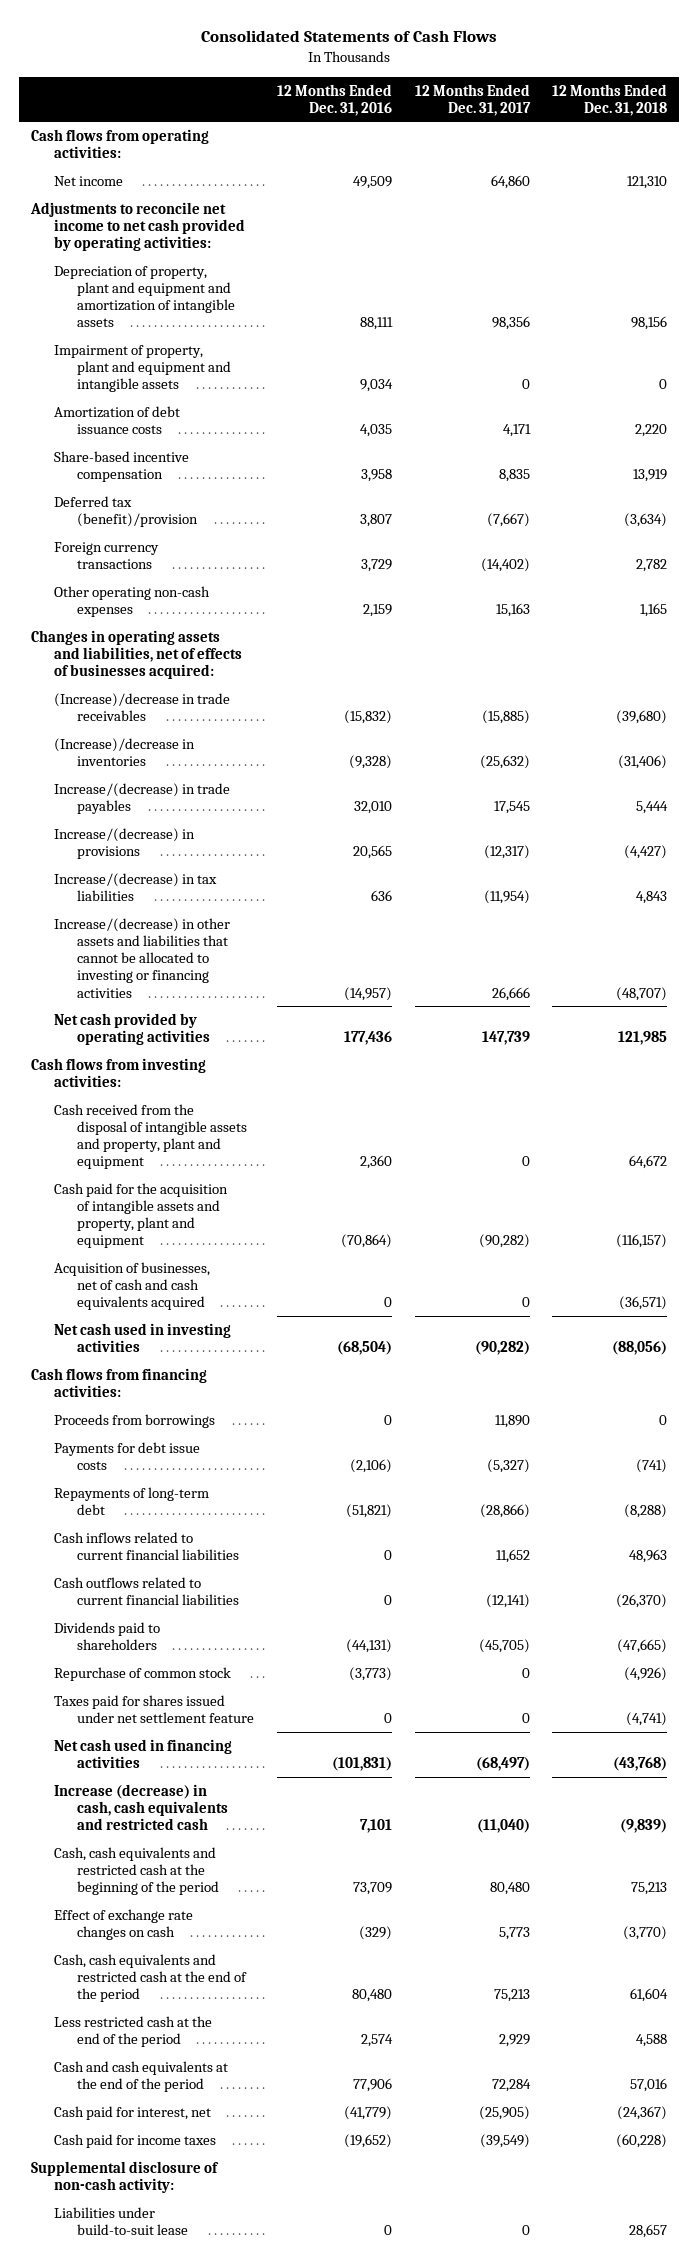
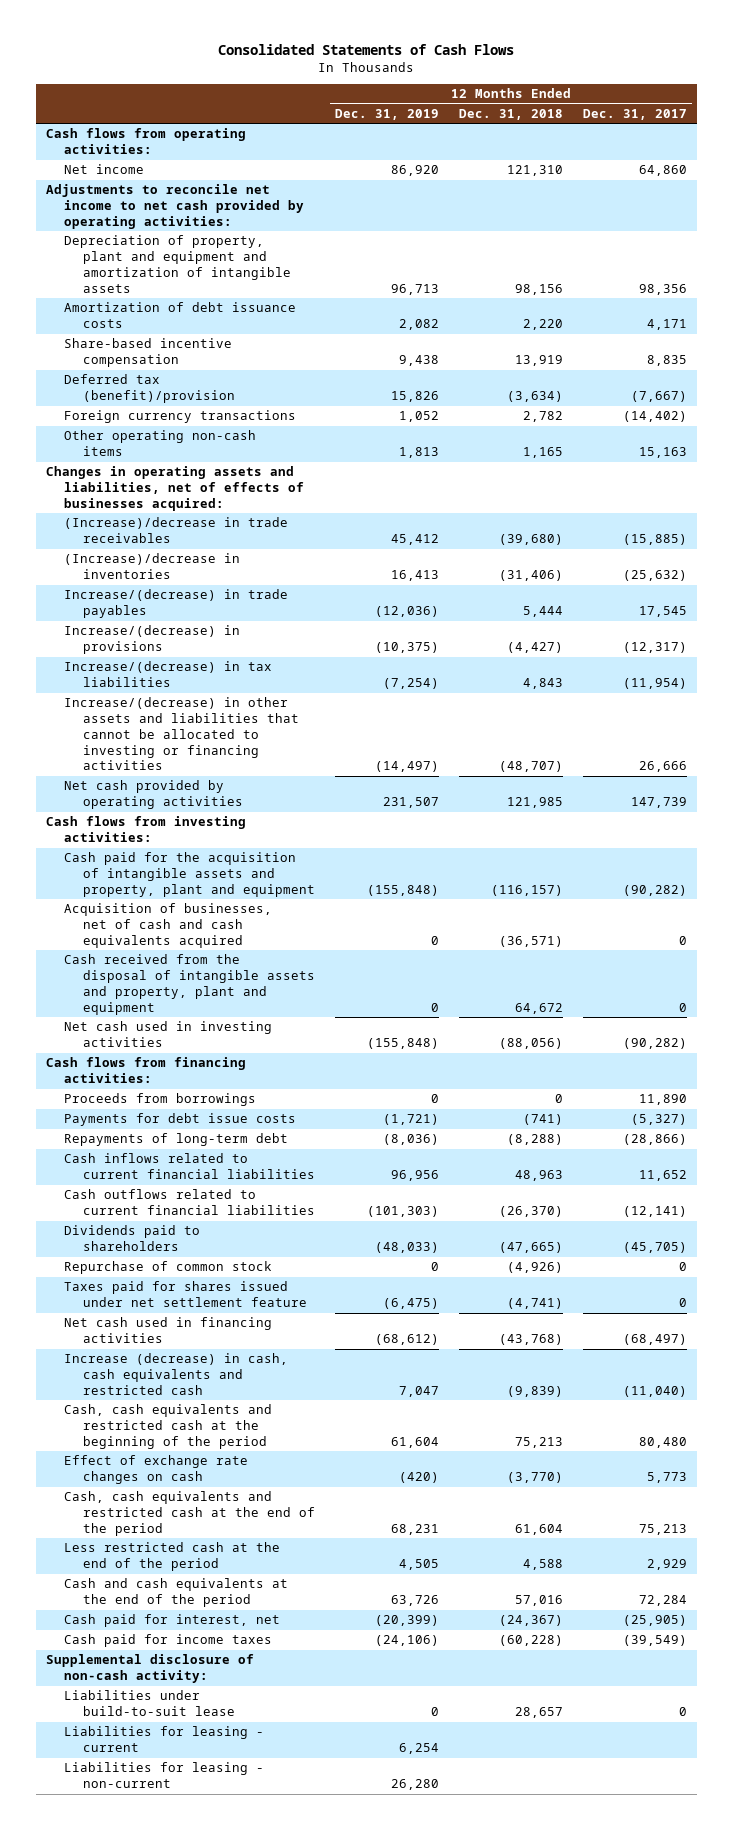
[276,83,392,116] 12 Months Ended Dec. 31, 2016 -> none
none -> [335,108,440,120] Dec. 31, 2019
[53,344,231,393] Impairment of property, plant and equipment and intangible assets -> none
[53,585,210,617] Other operating non-cash expenses -> [64,430,257,457] Other operating non-cash items
[53,1103,247,1170] Cash received from the disposal of intangible assets and property, plant and equipment -> [64,954,316,1015] Cash received from the disposal of intangible assets and property, plant and equipment
none -> [64,1726,265,1753] Liabilities for leasing - current
none -> [64,1762,265,1789] Liabilities for leasing - non-current

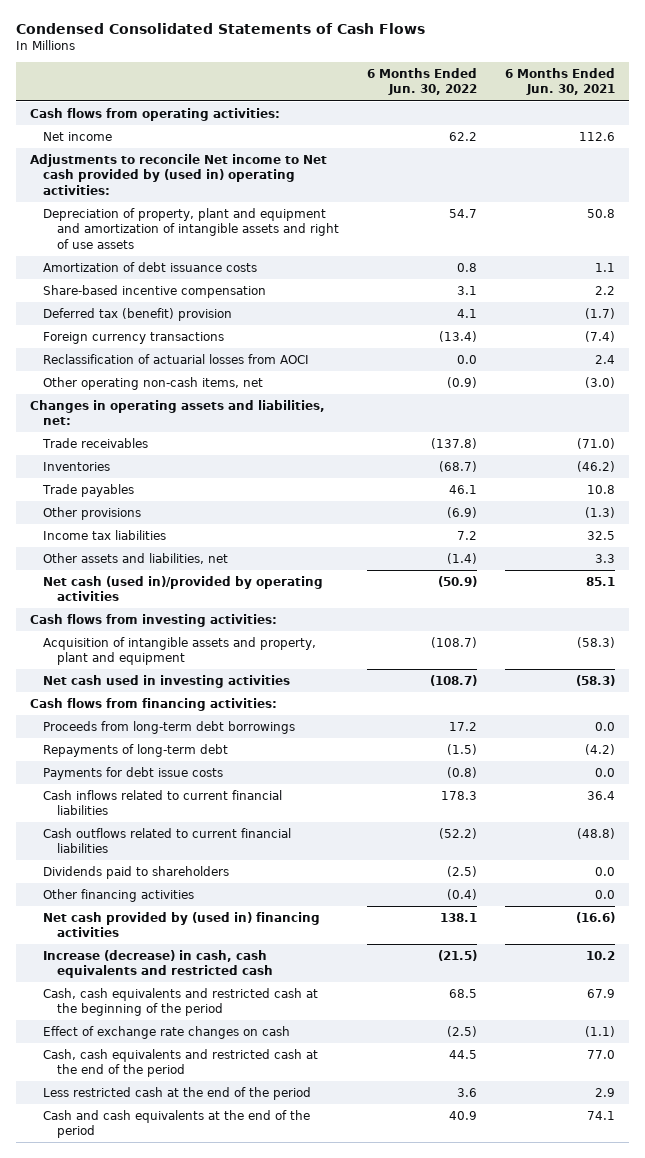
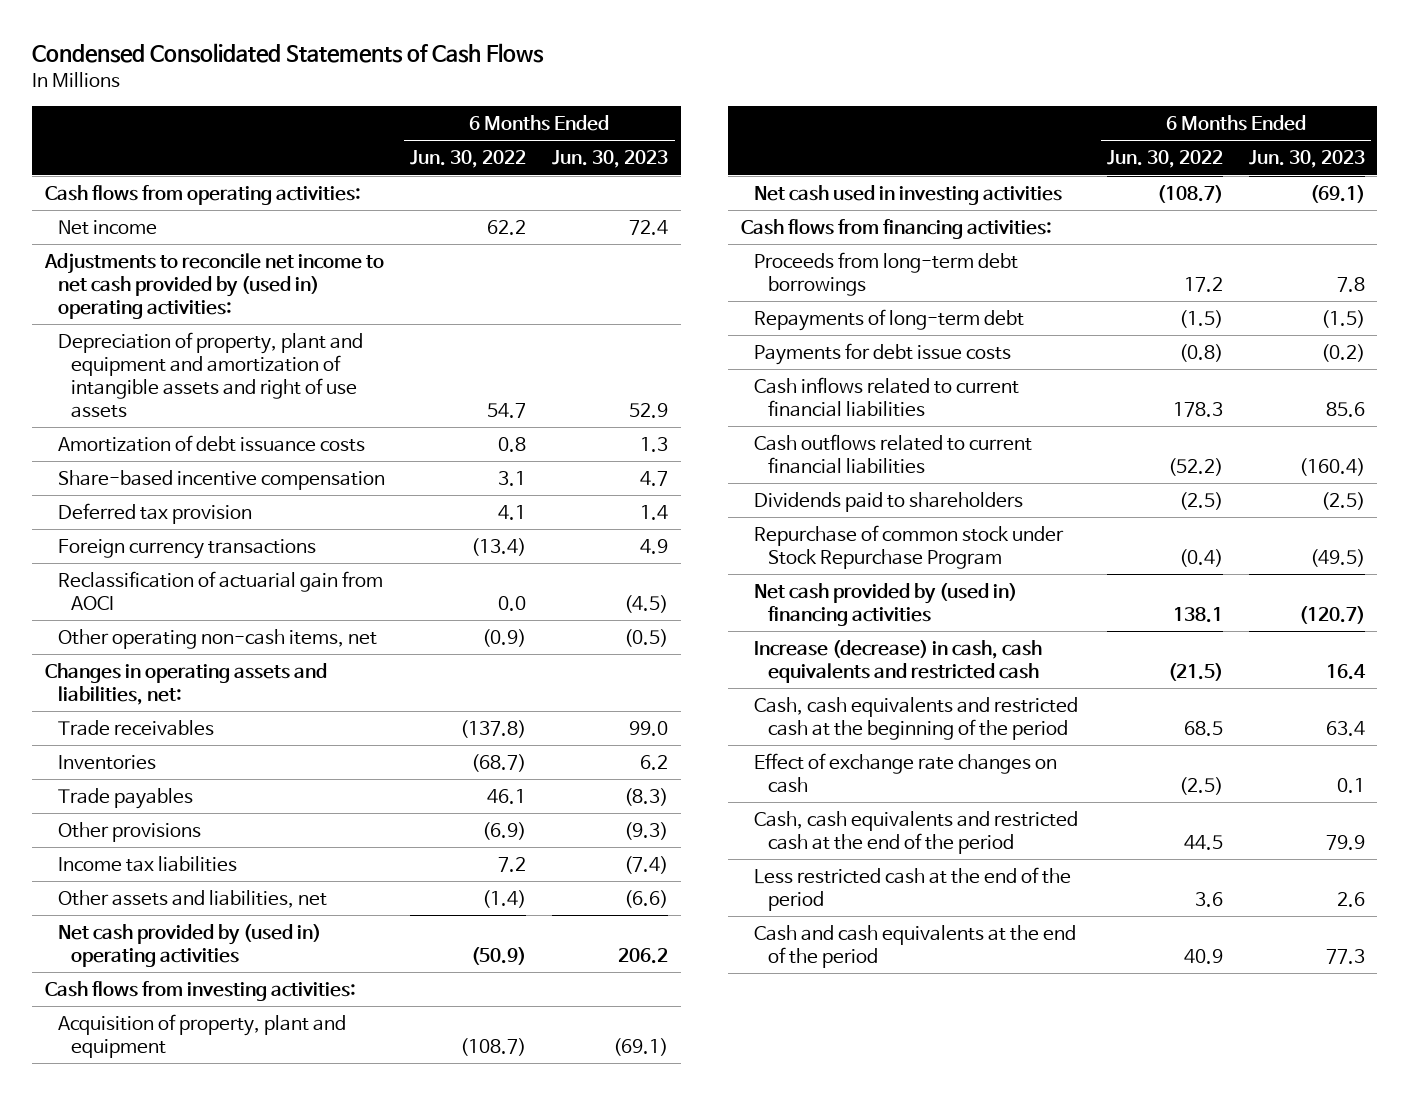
[504,67,615,96] 6 Months Ended Jun. 30, 2021 -> none
none -> [552,150,669,169] Jun. 30, 2023
[29,153,327,195] Adjustments to reconcile Net income to Net cash provided by (used in) operating activities: -> [43,253,384,319] Adjustments to reconcile net income to net cash provided by (used in) operating activities:
[43,307,233,321] Deferred tax (benefit) provision -> [57,503,252,525] Deferred tax provision
[43,353,310,364] Reclassification of actuarial losses from AOCI -> [57,571,383,610] Reclassification of actuarial gain from AOCI
[43,575,324,602] Net cash (used in)/provided by operating activities -> [57,924,321,967] Net cash provided by (used in) operating activities
[43,636,317,666] Acquisition of intangible assets and property, plant and equipment -> [57,1014,346,1058] Acquisition of property, plant and equipment
[43,888,195,902] Other financing activities -> none
none -> [754,525,1065,569] Repurchase of common stock under Stock Repurchase Program

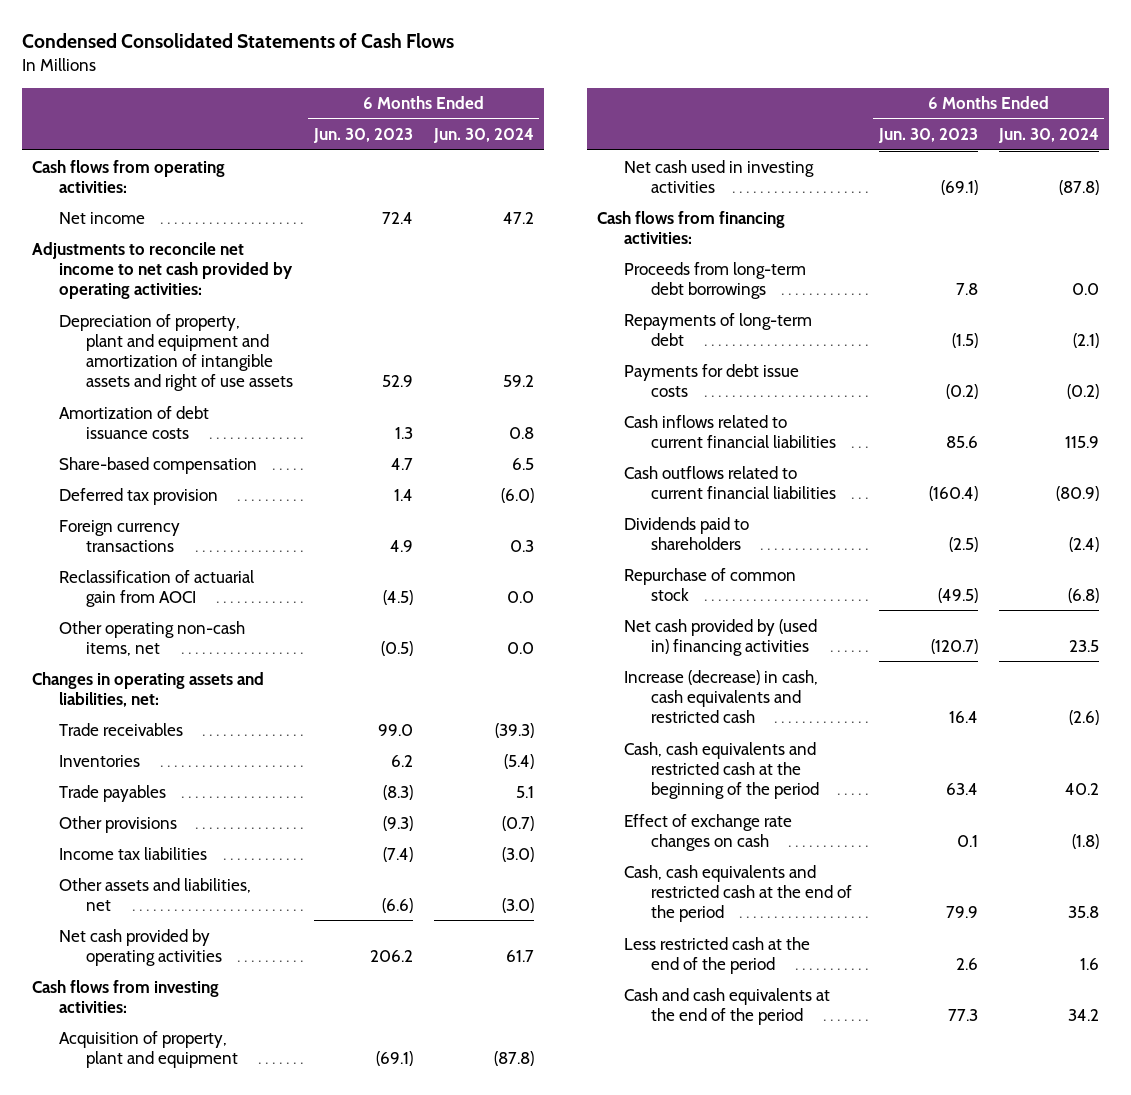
[410,150,527,169] Jun. 30, 2022 -> none
none -> [432,128,534,144] Jun. 30, 2024
[43,253,384,319] Adjustments to reconcile net income to net cash provided by (used in) operating activities: -> [32,241,293,300] Adjustments to reconcile net income to net cash provided by operating activities:
[57,470,385,491] Share-based incentive compensation -> [58,456,257,474] Share-based compensation
[57,924,321,967] Net cash provided by (used in) operating activities -> [58,928,222,966] Net cash provided by operating activities
[754,525,1065,569] Repurchase of common stock under Stock Repurchase Program -> [623,567,796,601] Repurchase of common stock

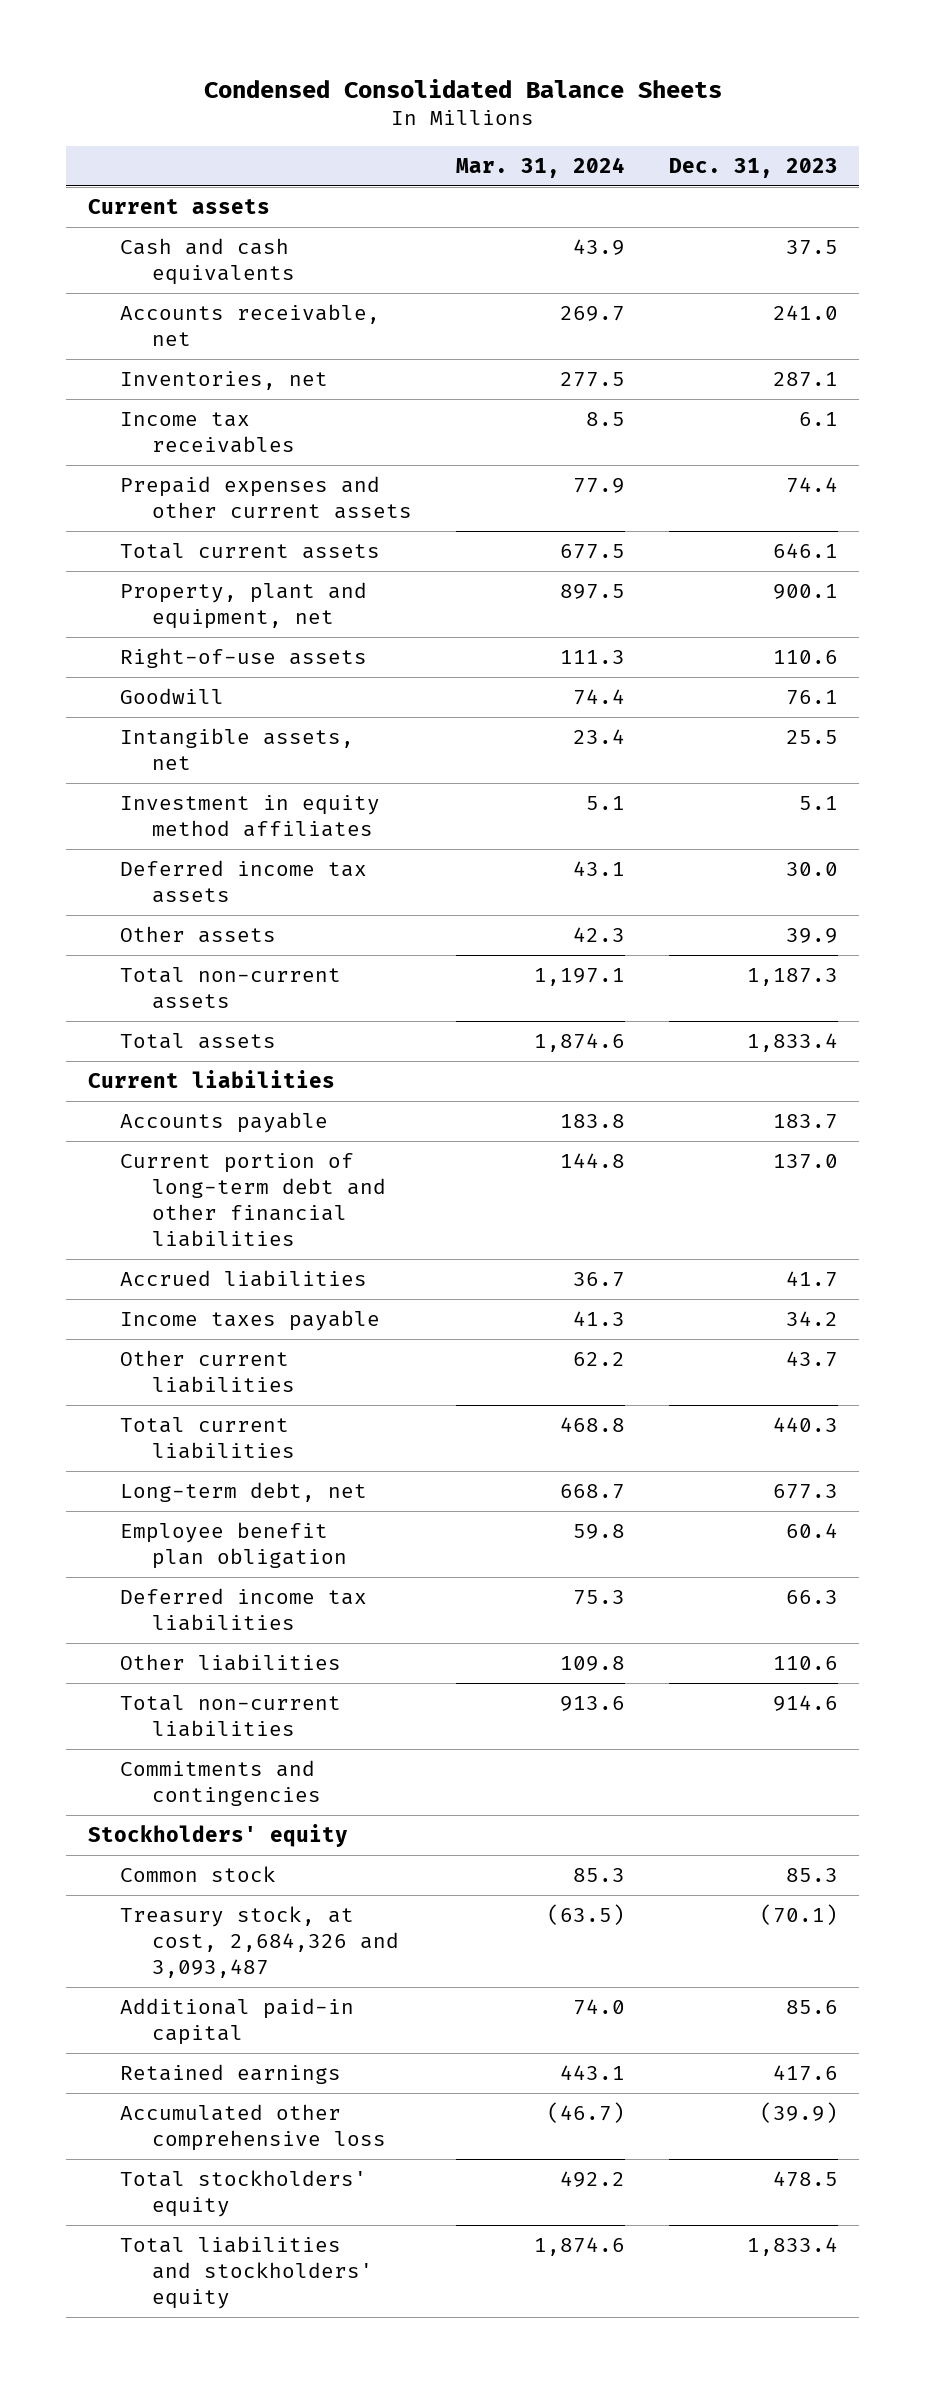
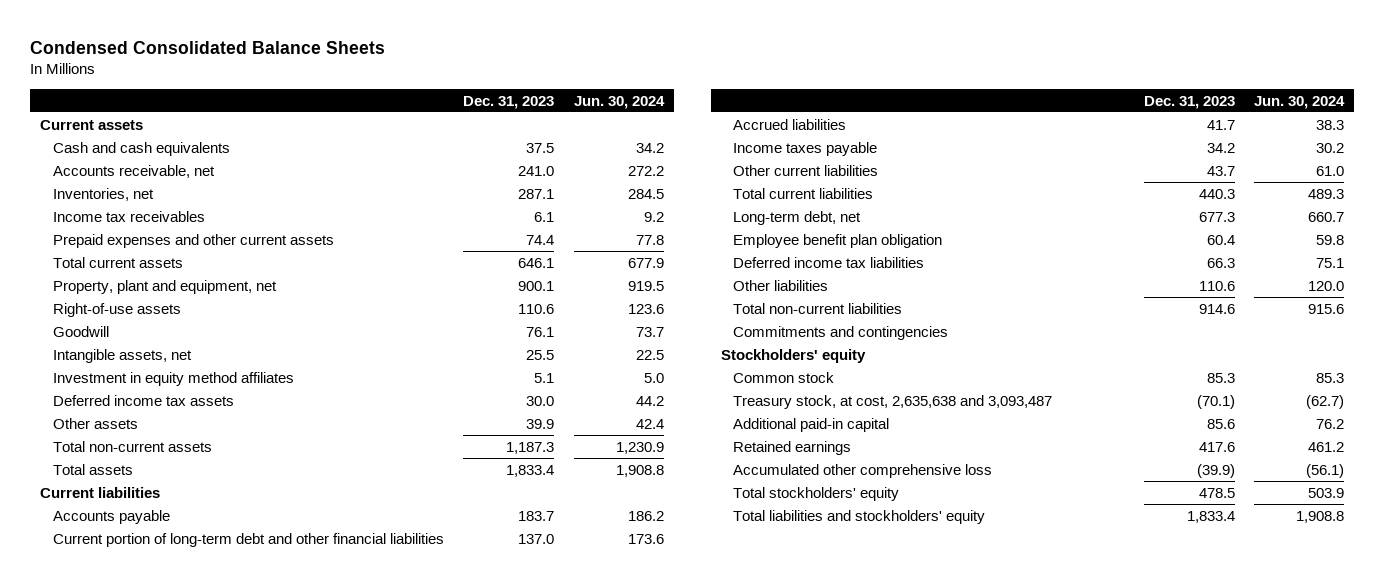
[455,156,625,178] Mar. 31, 2024 -> none
none -> [573,95,665,109] Jun. 30, 2024
[120,1906,400,1979] Treasury stock, at cost, 2,684,326 and 3,093,487 -> [733,394,1053,409] Treasury stock, at cost, 2,635,638 and 3,093,487

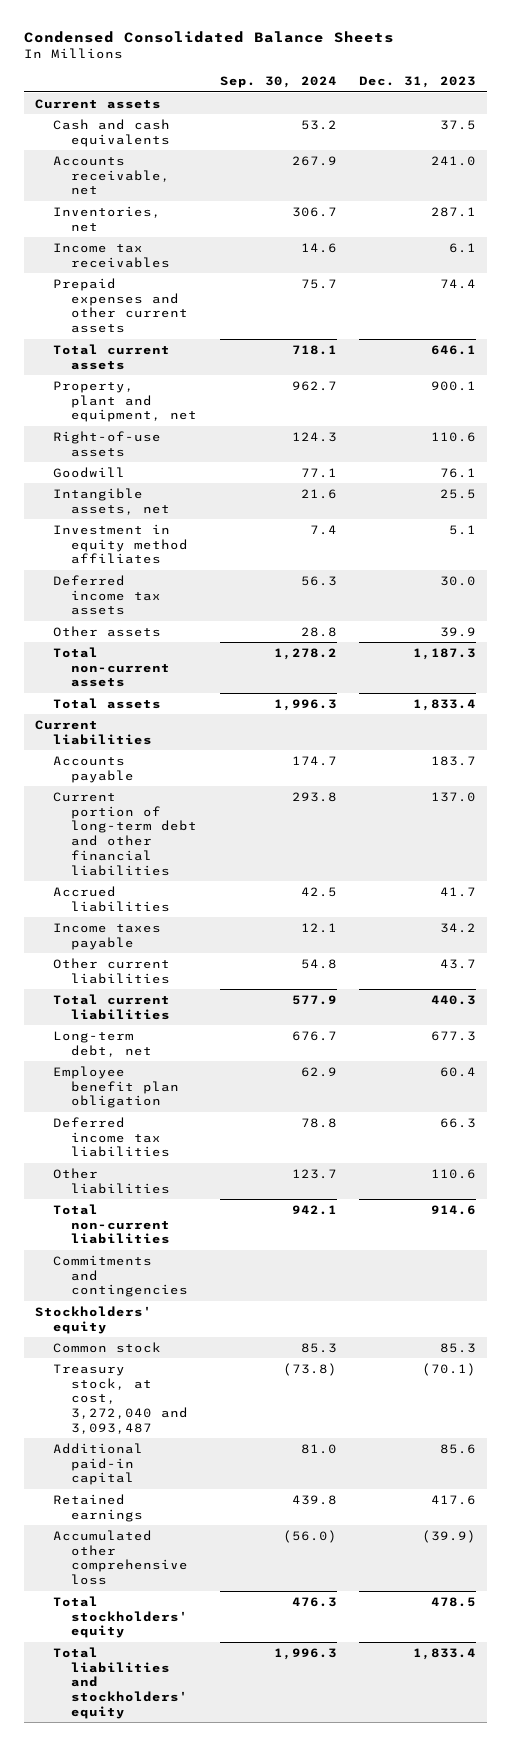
[573,95,665,109] Jun. 30, 2024 -> none
none -> [219,76,337,89] Sep. 30, 2024
[733,394,1053,409] Treasury stock, at cost, 2,635,638 and 3,093,487 -> [53,1363,188,1434] Treasury stock, at cost, 3,272,040 and 3,093,487

